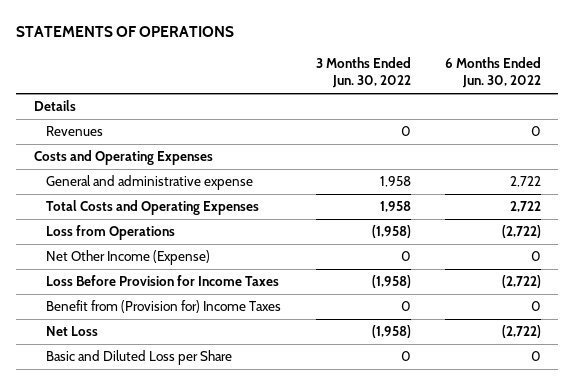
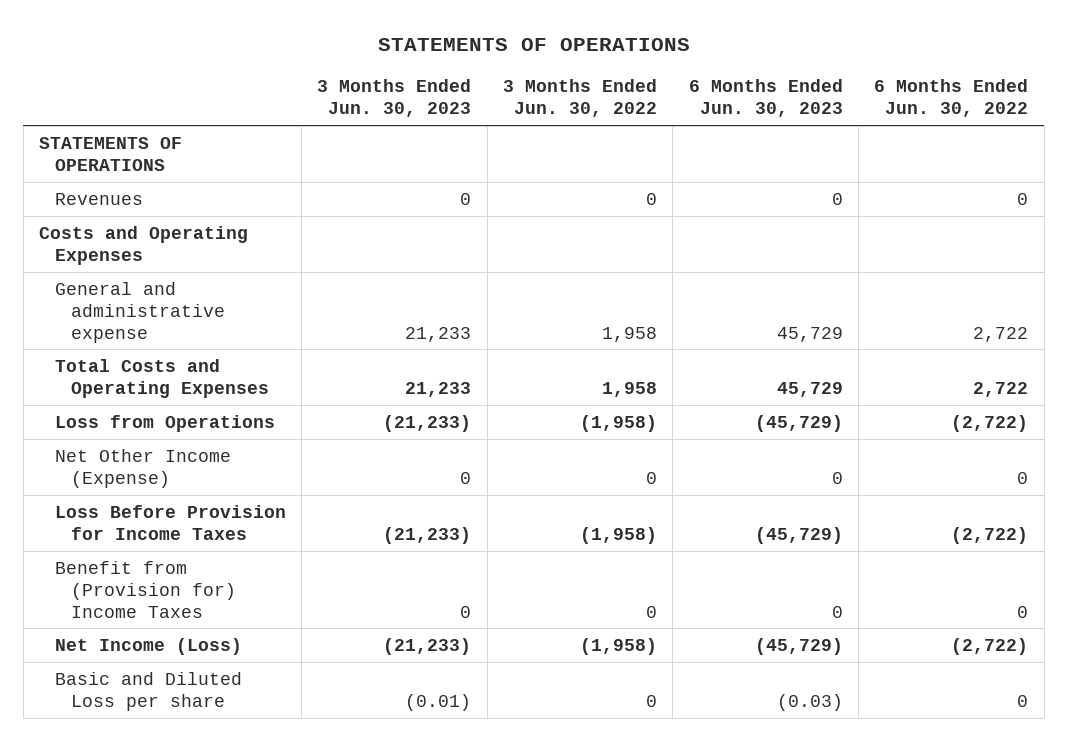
none -> [317,79,472,118] 3 Months Ended Jun. 30, 2023
none -> [688,79,843,118] 6 Months Ended Jun. 30, 2023
[33,100,76,112] Details -> none
none -> [38,136,182,171] STATEMENTS OF OPERATIONS
[45,326,98,337] Net Loss -> [54,637,242,655] Net Income (Loss)
[45,350,232,366] Basic and Diluted Loss per Share -> [54,671,242,711] Basic and Diluted Loss per share

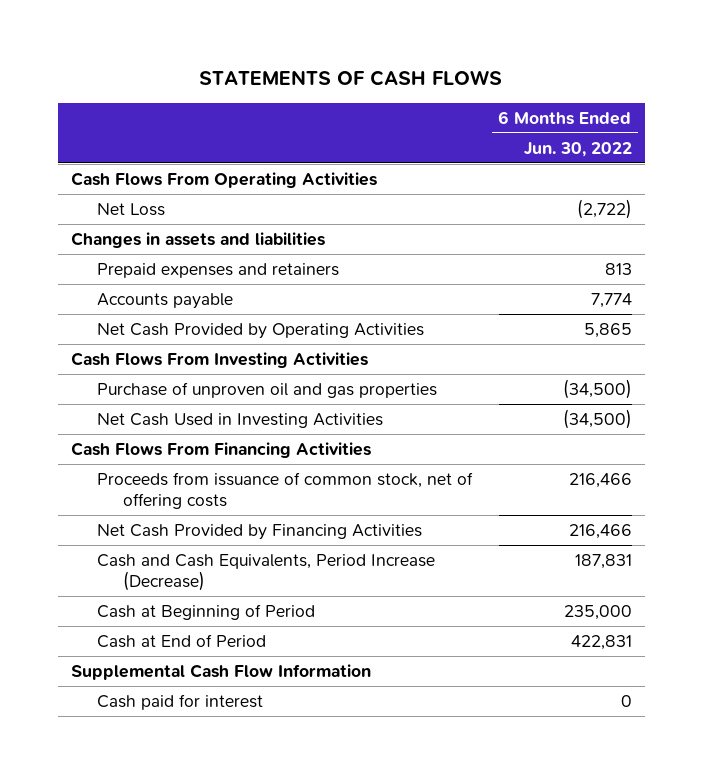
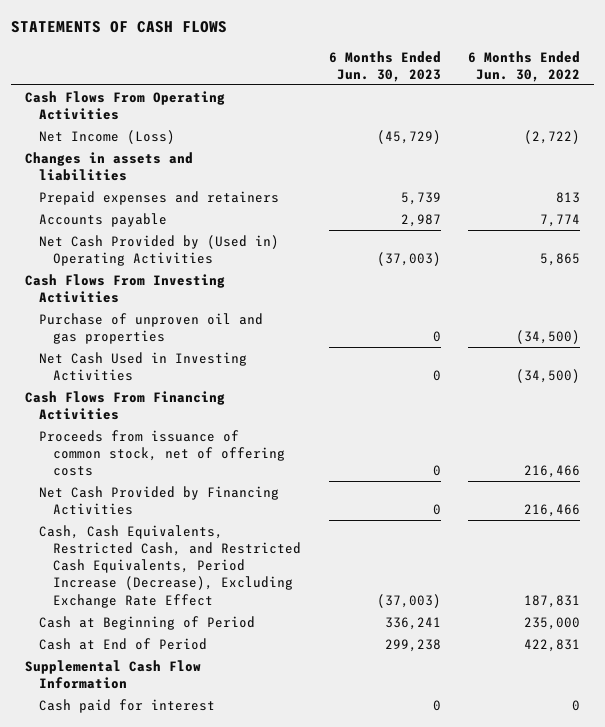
none -> [328,50,441,82] 6 Months Ended Jun. 30, 2023
[97,203,166,217] Net Loss -> [38,129,175,144] Net Income (Loss)
[97,323,425,340] Net Cash Provided by Operating Activities -> [38,234,279,266] Net Cash Provided by (Used in) Operating Activities
[97,554,436,591] Cash and Cash Equivalents, Period Increase (Decrease) -> [38,524,302,608] Cash, Cash Equivalents, Restricted Cash, and Restricted Cash Equivalents, Period Increase (Decrease), Excluding Exchange Rate Effect

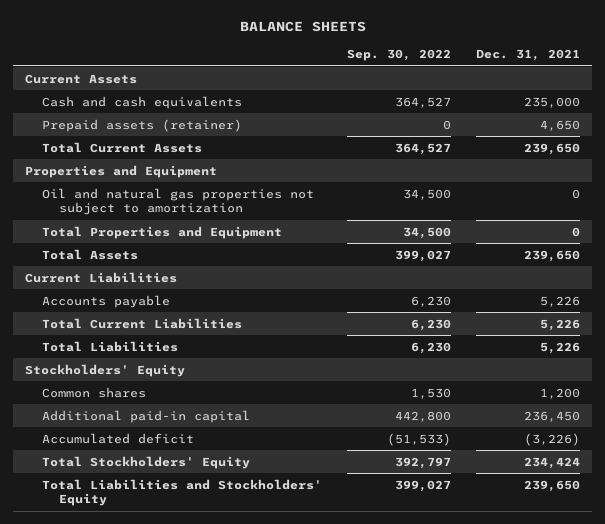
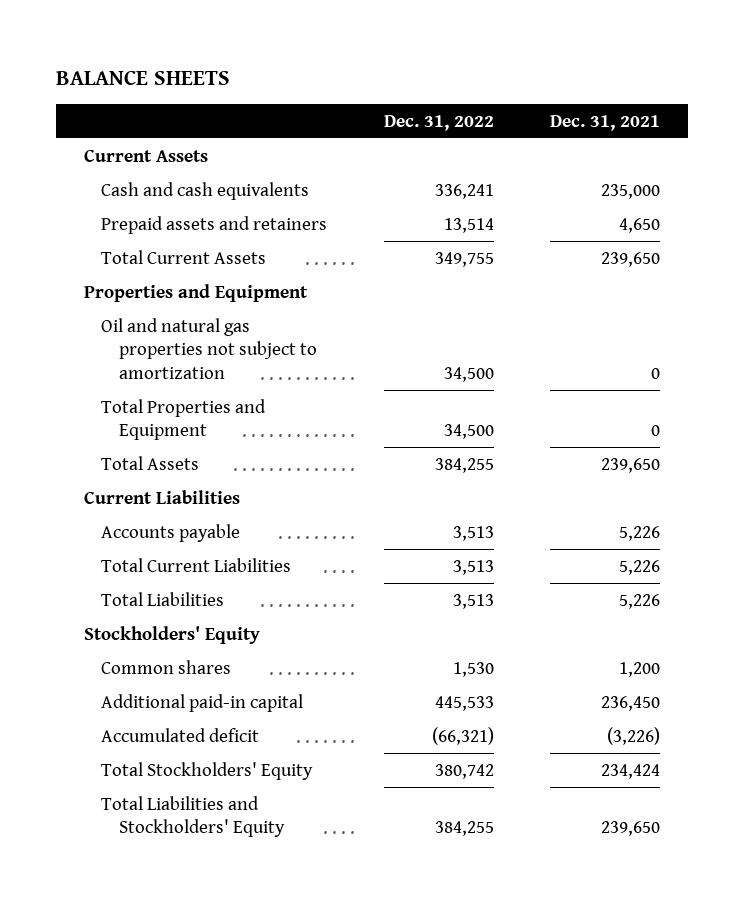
[346,49,451,62] Sep. 30, 2022 -> none
none -> [383,114,494,131] Dec. 31, 2022
[42,118,243,132] Prepaid assets (retainer) -> [101,215,328,234] Prepaid assets and retainers

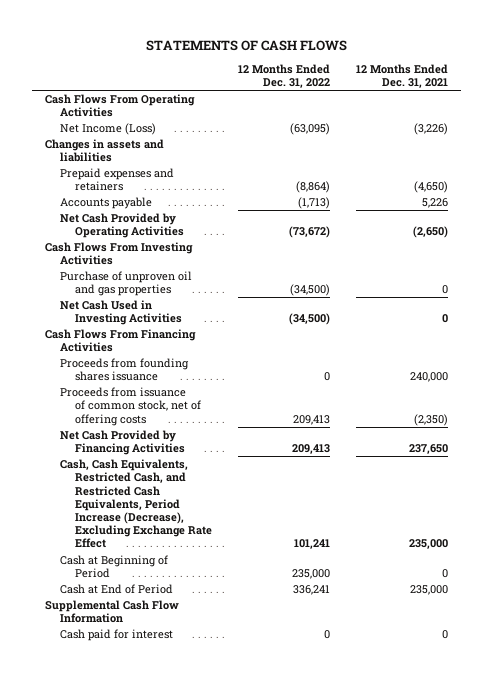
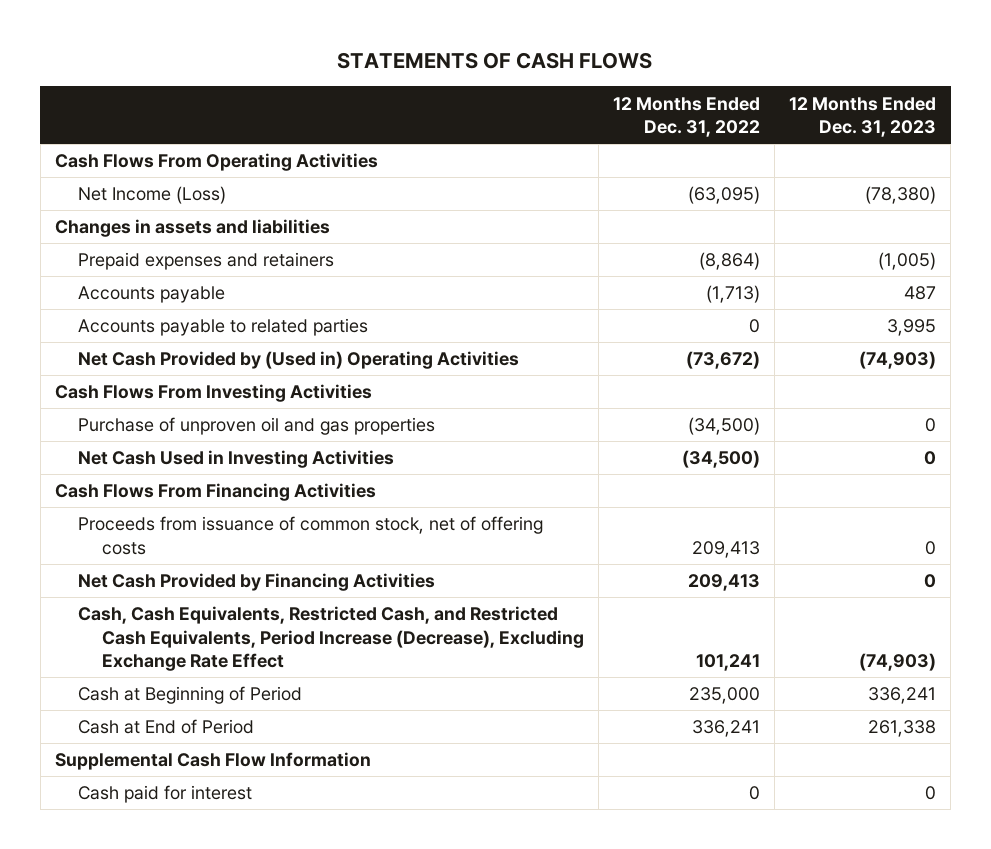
[356,63,449,89] 12 Months Ended Dec. 31, 2021 -> none
none -> [789,96,937,138] 12 Months Ended Dec. 31, 2023
none -> [78,318,369,337] Accounts payable to related parties
[60,213,185,239] Net Cash Provided by Operating Activities -> [78,351,520,370] Net Cash Provided by (Used in) Operating Activities
[60,358,190,382] Proceeds from founding shares issuance -> none

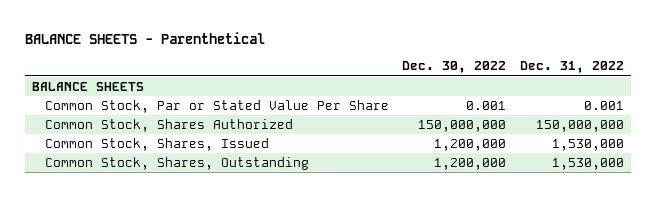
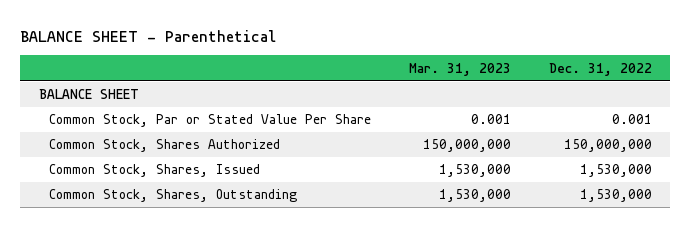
[24,32,265,45] BALANCE SHEETS - Parenthetical -> [20,29,277,42] BALANCE SHEET - Parenthetical
[402,61,507,74] Dec. 30, 2022 -> none
none -> [408,62,511,76] Mar. 31, 2023
[31,81,144,91] BALANCE SHEETS -> [39,89,140,100] BALANCE SHEET

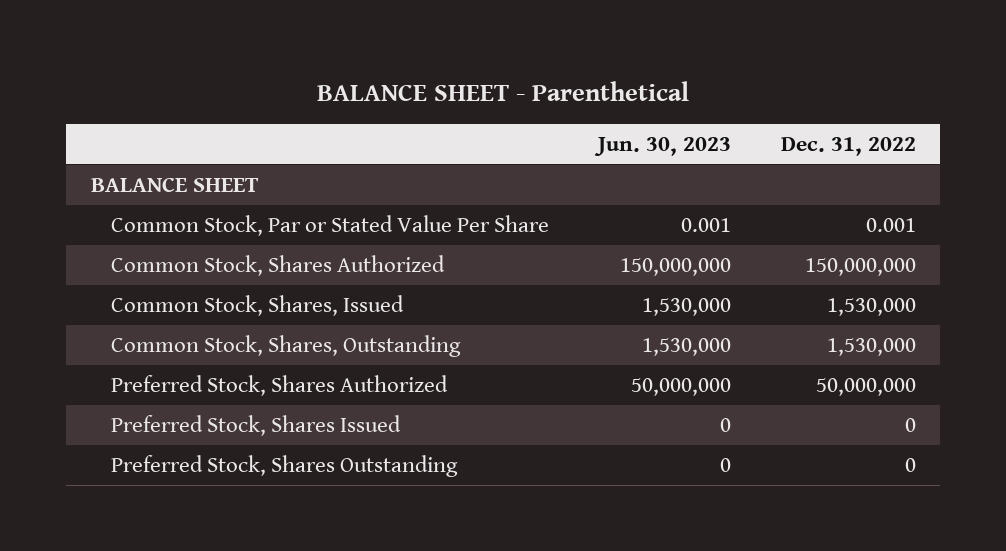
[408,62,511,76] Mar. 31, 2023 -> none
none -> [594,136,732,156] Jun. 30, 2023
none -> [110,375,448,397] Preferred Stock, Shares Authorized
none -> [110,415,401,437] Preferred Stock, Shares Issued
none -> [110,455,458,478] Preferred Stock, Shares Outstanding

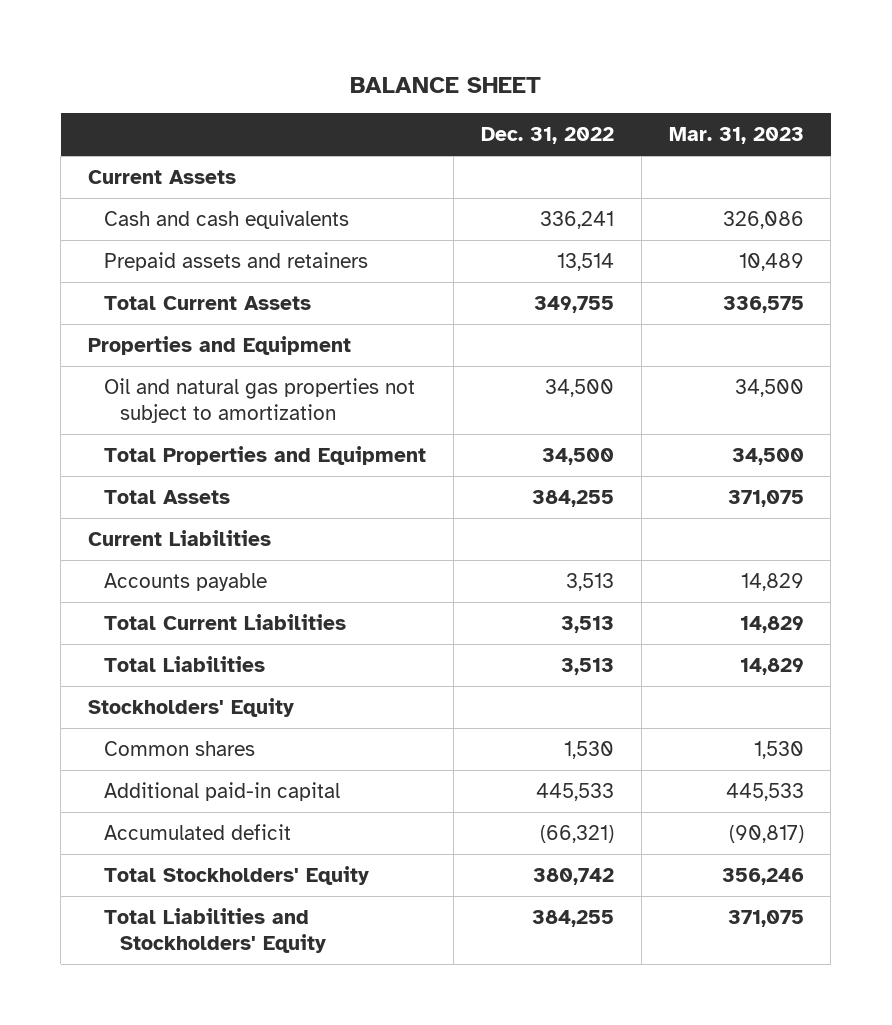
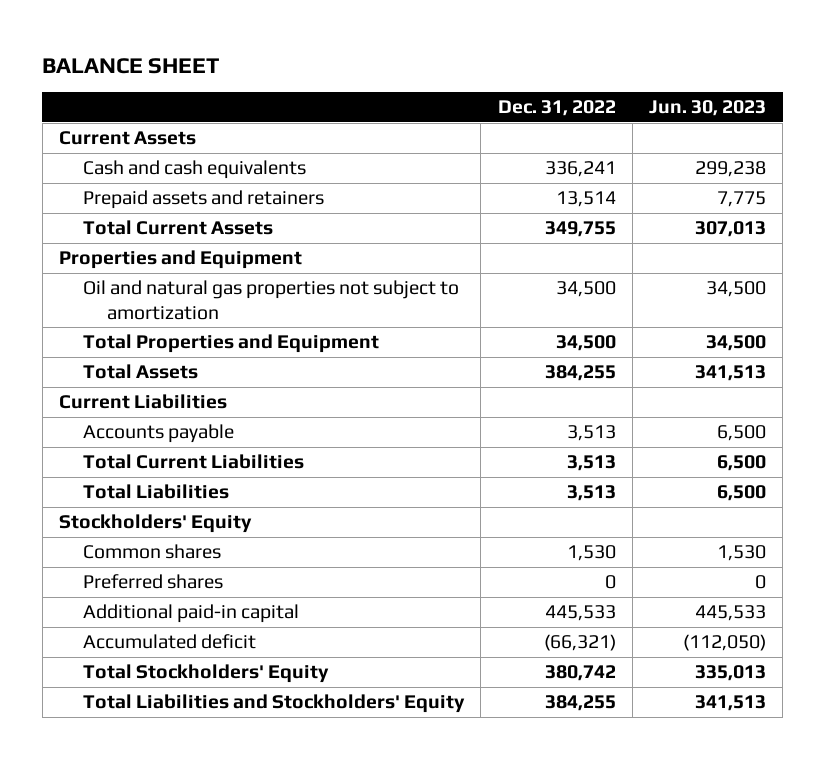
[668,127,804,145] Mar. 31, 2023 -> none
none -> [649,100,767,117] Jun. 30, 2023
none -> [83,574,224,590] Preferred shares

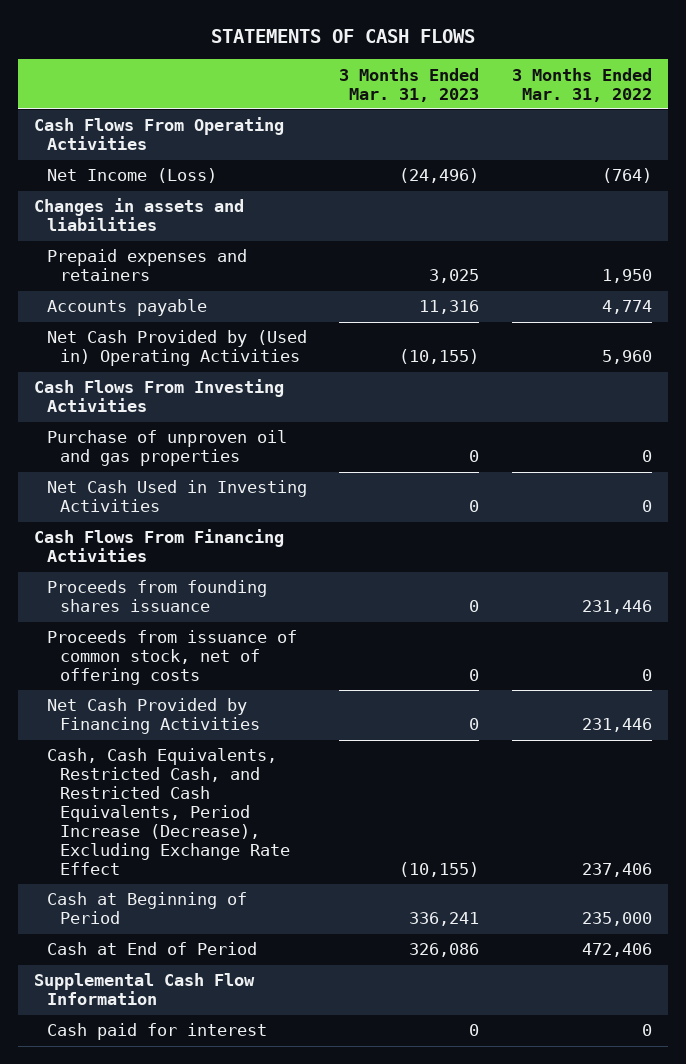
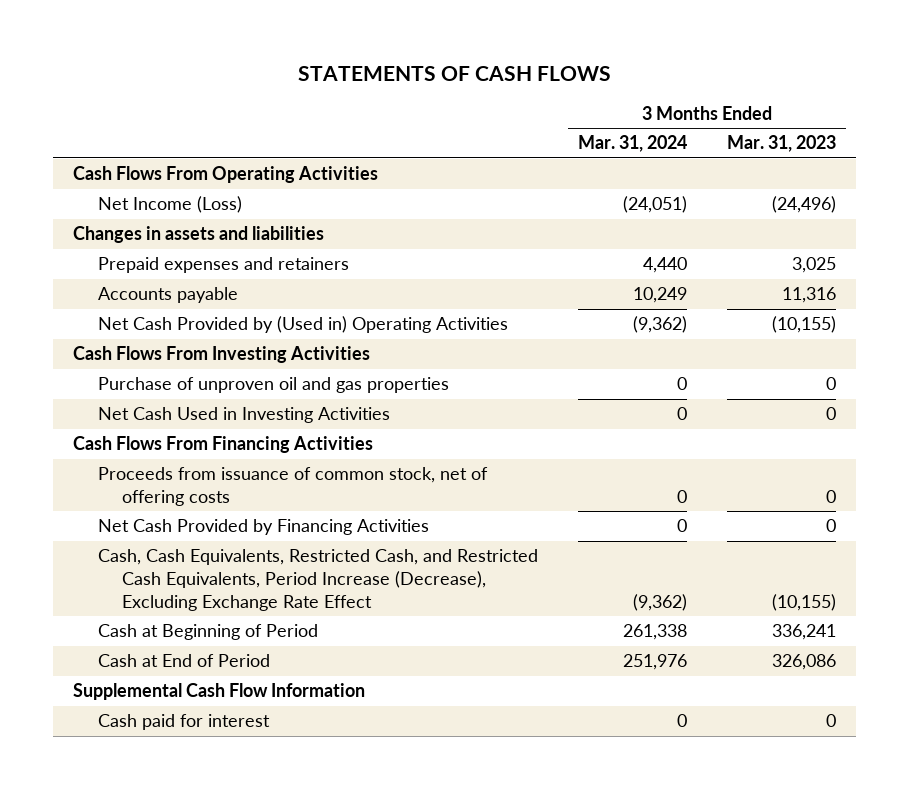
[512,67,653,102] 3 Months Ended Mar. 31, 2022 -> none
none -> [577,135,687,153] Mar. 31, 2024
[46,580,267,613] Proceeds from founding shares issuance -> none

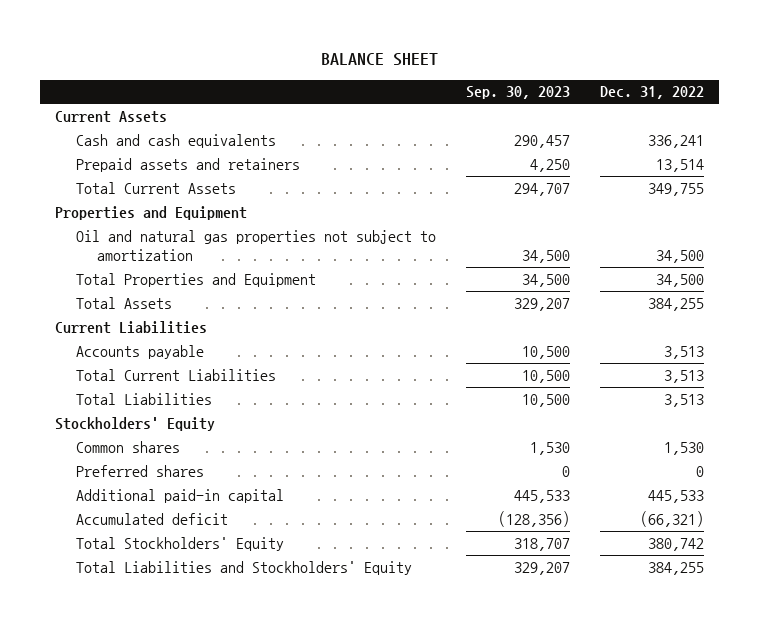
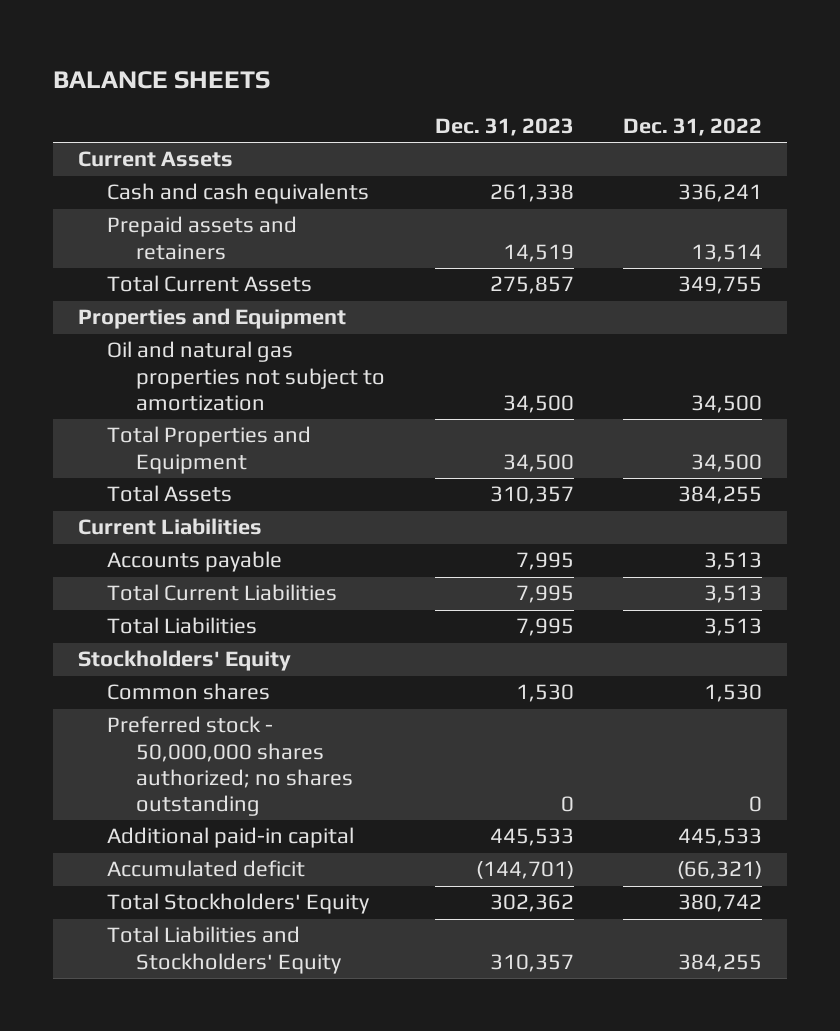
[320,53,438,67] BALANCE SHEET -> [53,70,271,89] BALANCE SHEETS
[466,86,571,100] Sep. 30, 2023 -> none
none -> [434,118,574,137] Dec. 31, 2023
[76,464,205,477] Preferred shares -> [107,716,354,817] Preferred stock - 50,000,000 shares authorized; no shares outstanding

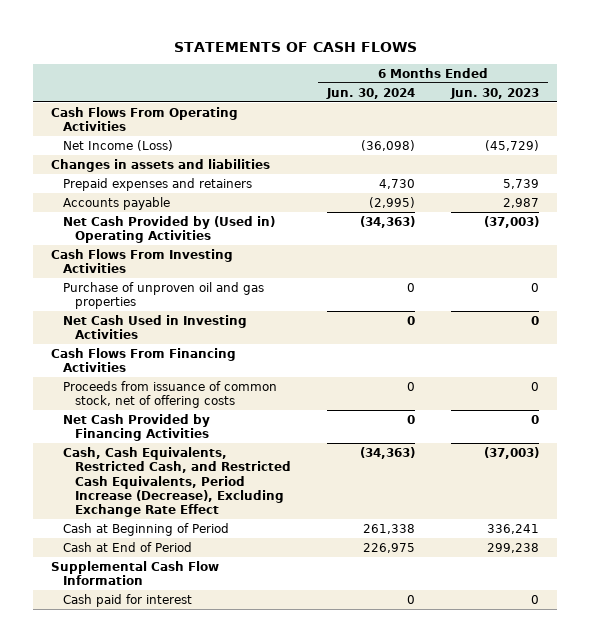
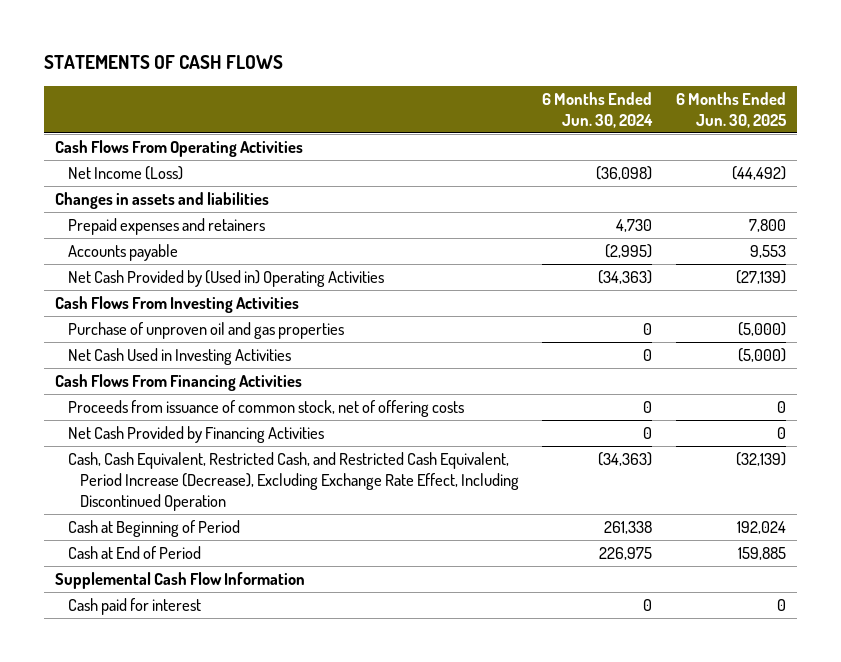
[449,87,539,99] Jun. 30, 2023 -> none
none -> [675,91,787,128] 6 Months Ended Jun. 30, 2025
[62,446,292,518] Cash, Cash Equivalents, Restricted Cash, and Restricted Cash Equivalents, Period Increase (Decrease), Excluding Exchange Rate Effect -> [67,452,520,511] Cash, Cash Equivalent, Restricted Cash, and Restricted Cash Equivalent, Period Increase (Decrease), Excluding Exchange Rate Effect, Including Discontinued Operation

